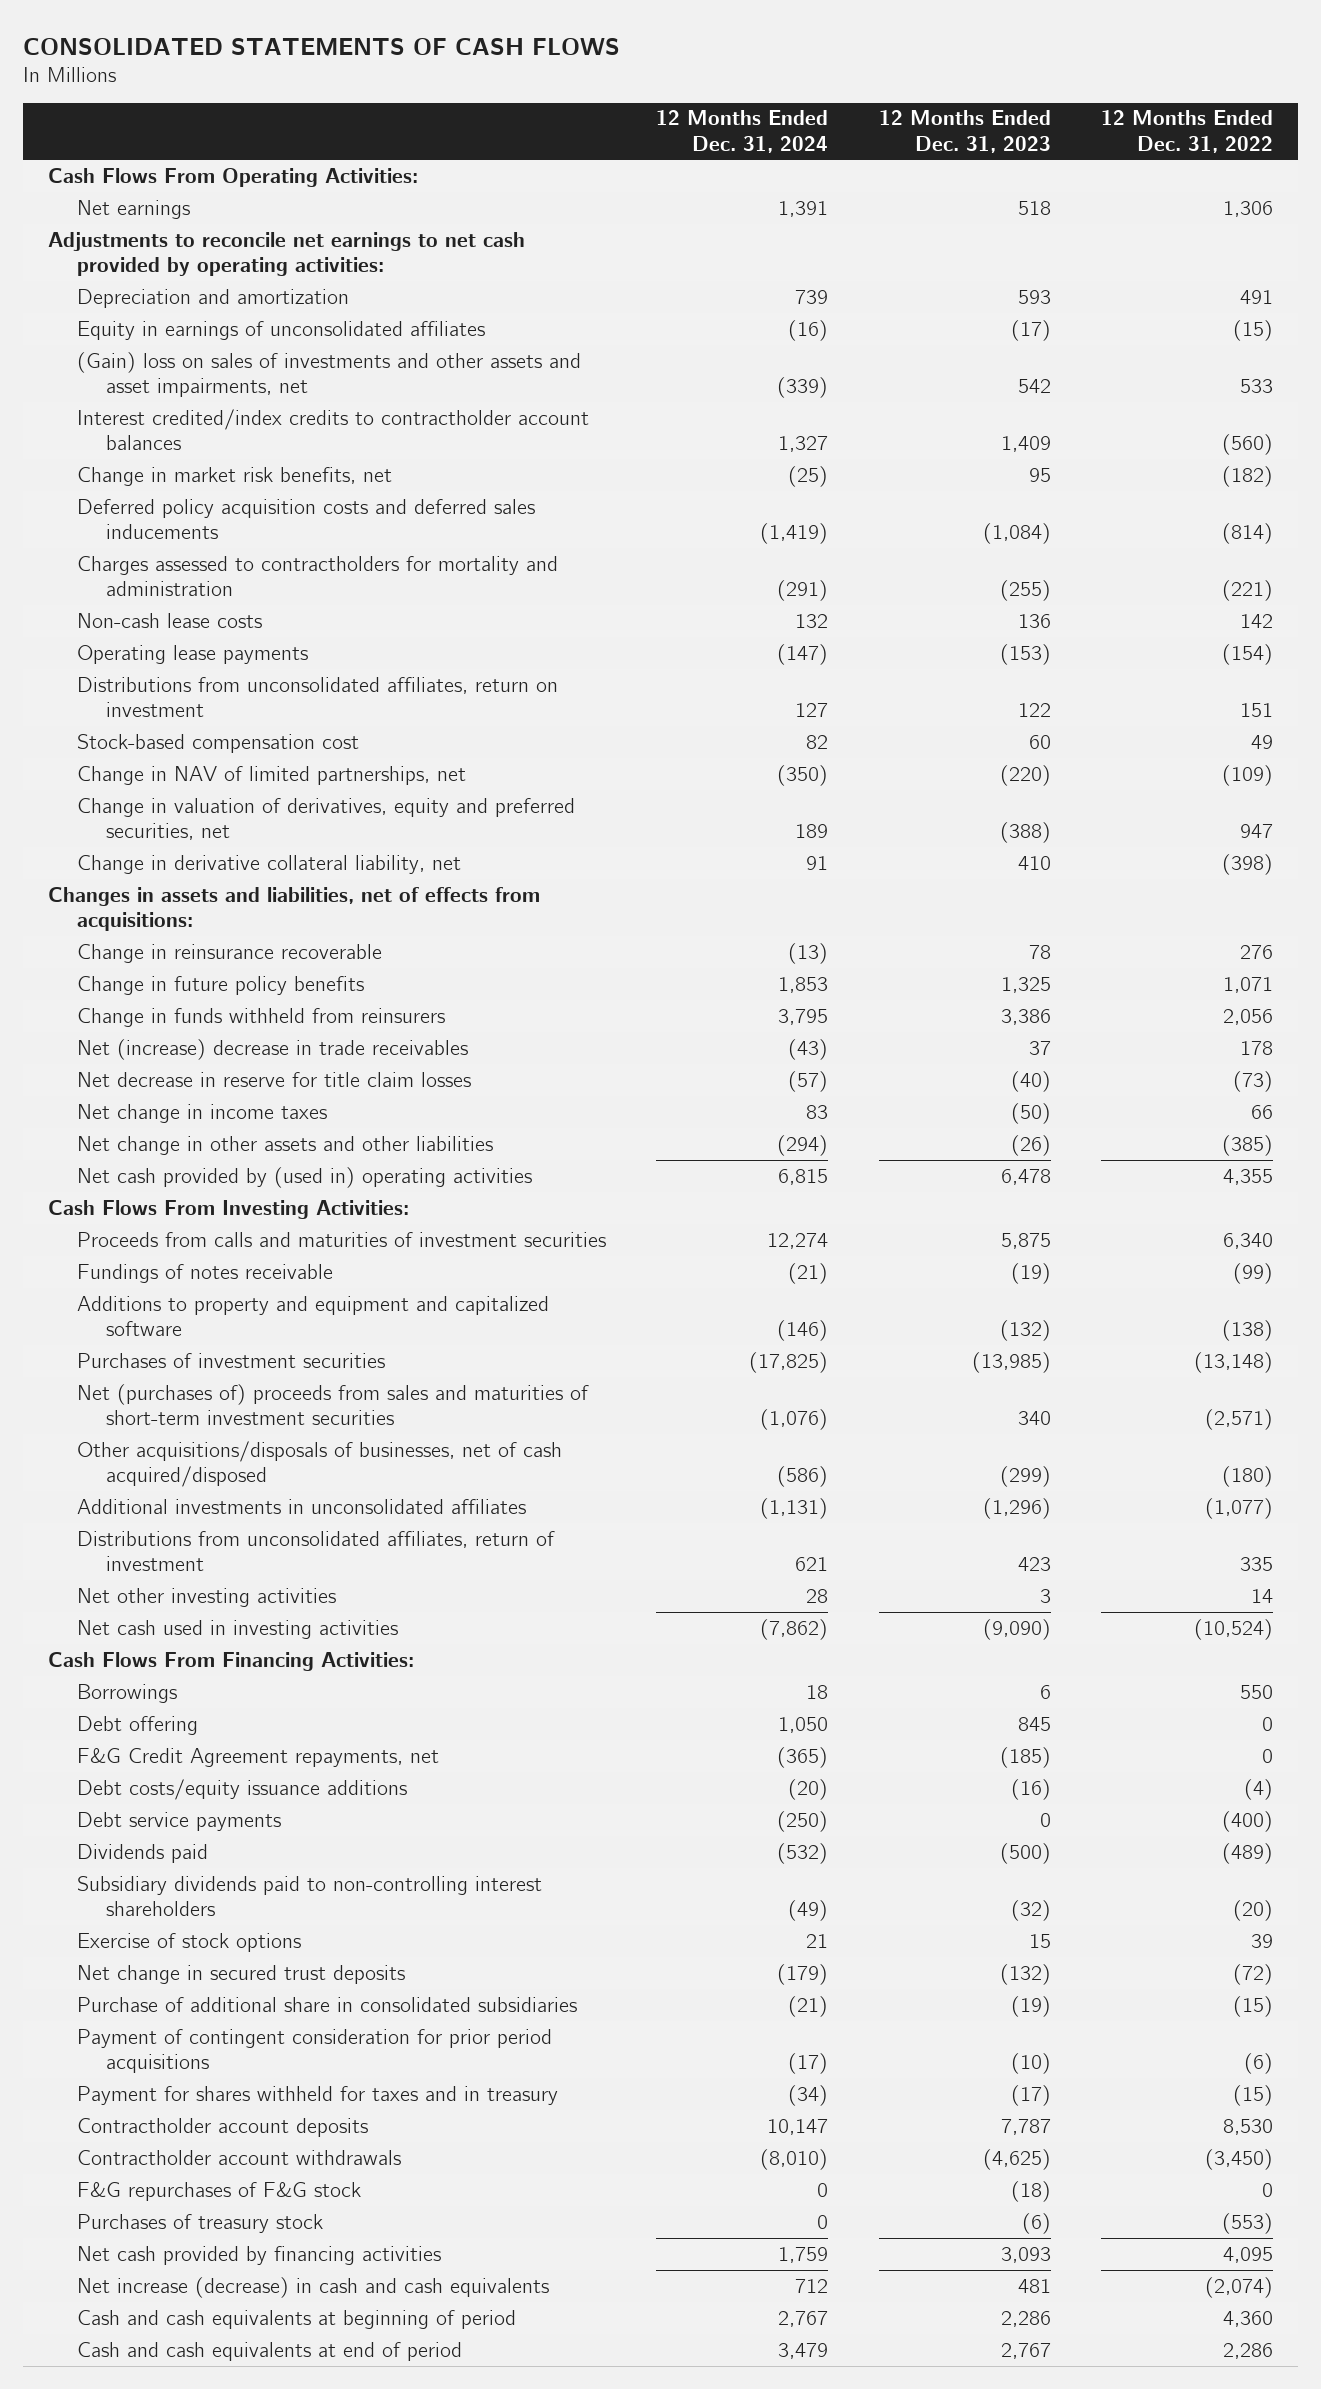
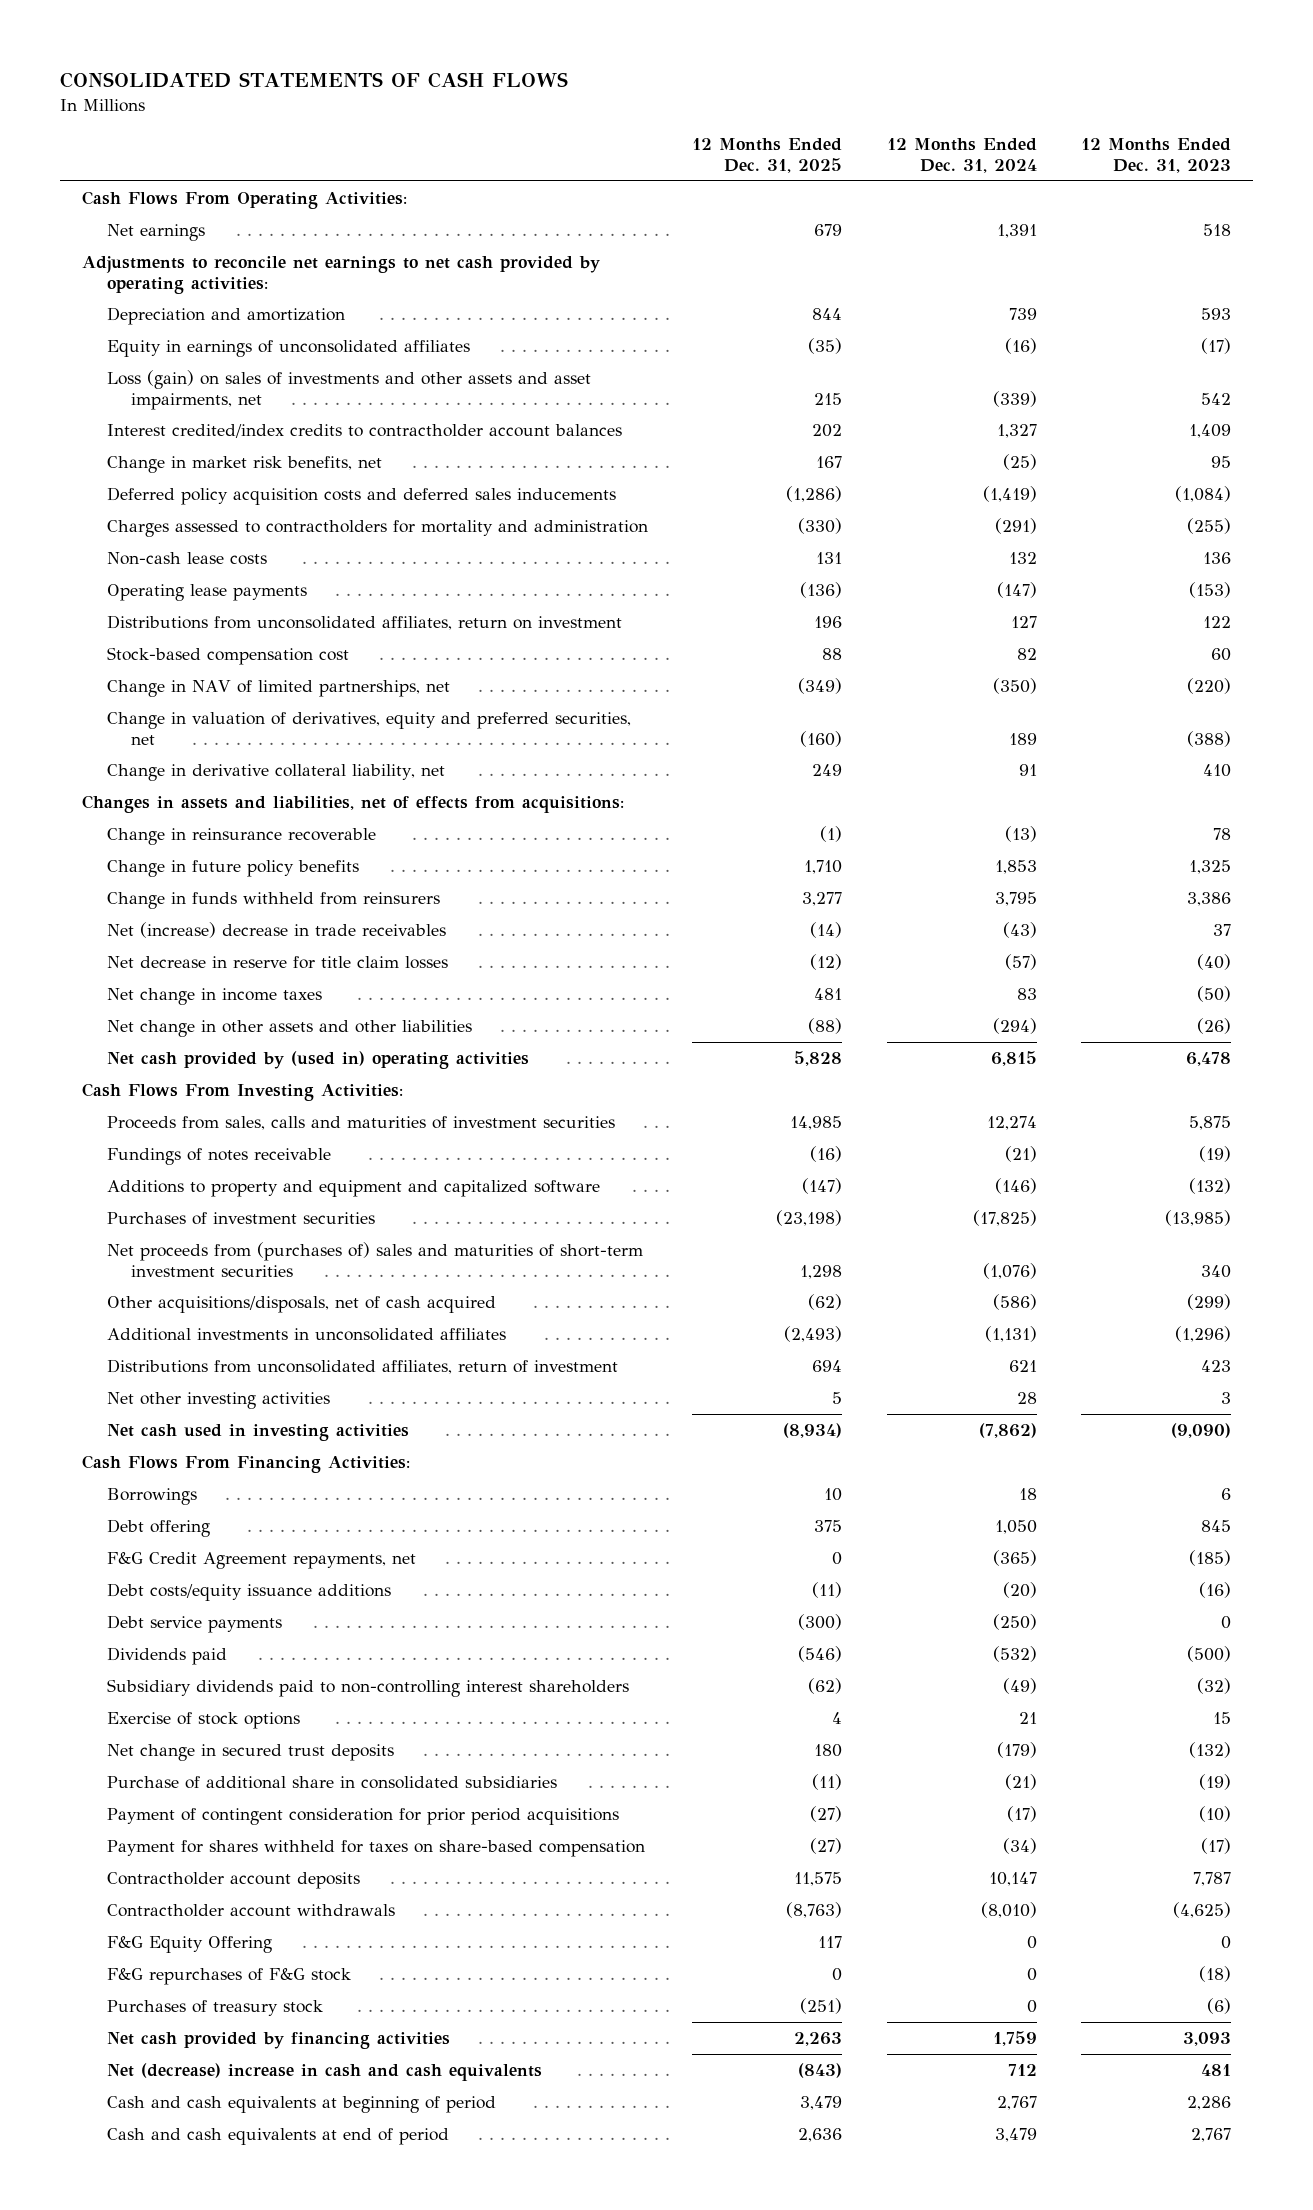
[1101,110,1274,153] 12 Months Ended Dec. 31, 2022 -> none
none -> [692,138,843,173] 12 Months Ended Dec. 31, 2025
[77,351,582,398] (Gain) loss on sales of investments and other assets and asset impairments, net -> [106,369,591,410] Loss (gain) on sales of investments and other assets and asset impairments, net
[77,1231,607,1247] Proceeds from calls and maturities of investment securities -> [106,1115,615,1130] Proceeds from sales, calls and maturities of investment securities
[77,1383,590,1426] Net (purchases of) proceeds from sales and maturities of short-term investment securities -> [106,1241,643,1277] Net proceeds from (purchases of) sales and maturities of short-term investment securities
[77,1440,563,1488] Other acquisitions/disposals of businesses, net of cash acquired/disposed -> [106,1295,496,1313] Other acquisitions/disposals, net of cash acquired
[77,2085,559,2105] Payment for shares withheld for taxes and in treasury -> [106,1839,645,1857] Payment for shares withheld for taxes on share-based compensation
none -> [106,1935,272,1953] F&G Equity Offering
[77,2276,550,2298] Net increase (decrease) in cash and cash equivalents -> [106,2062,542,2081] Net (decrease) increase in cash and cash equivalents

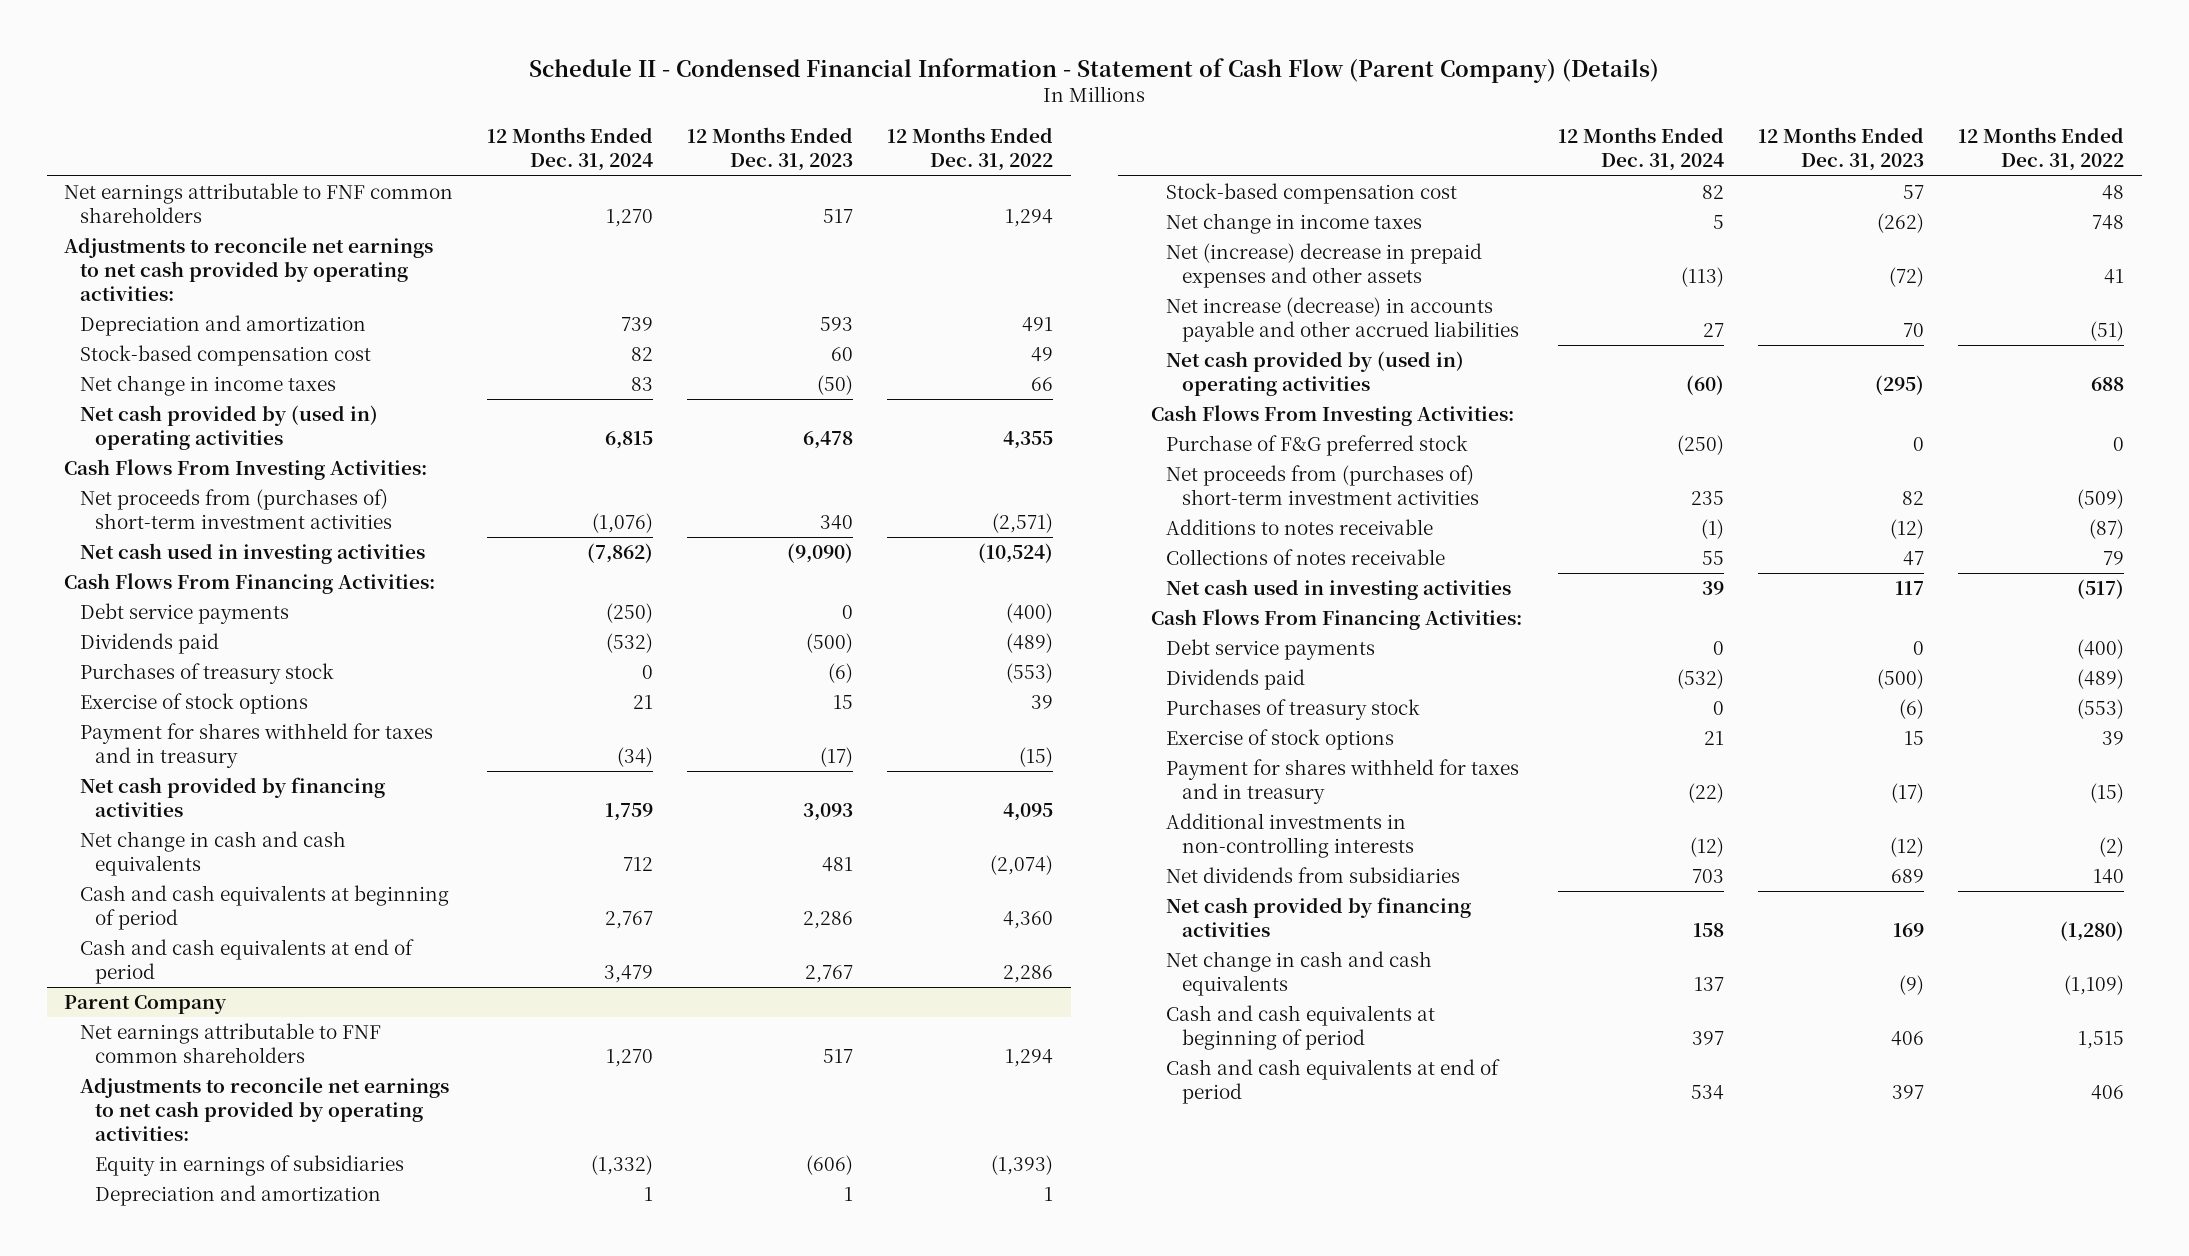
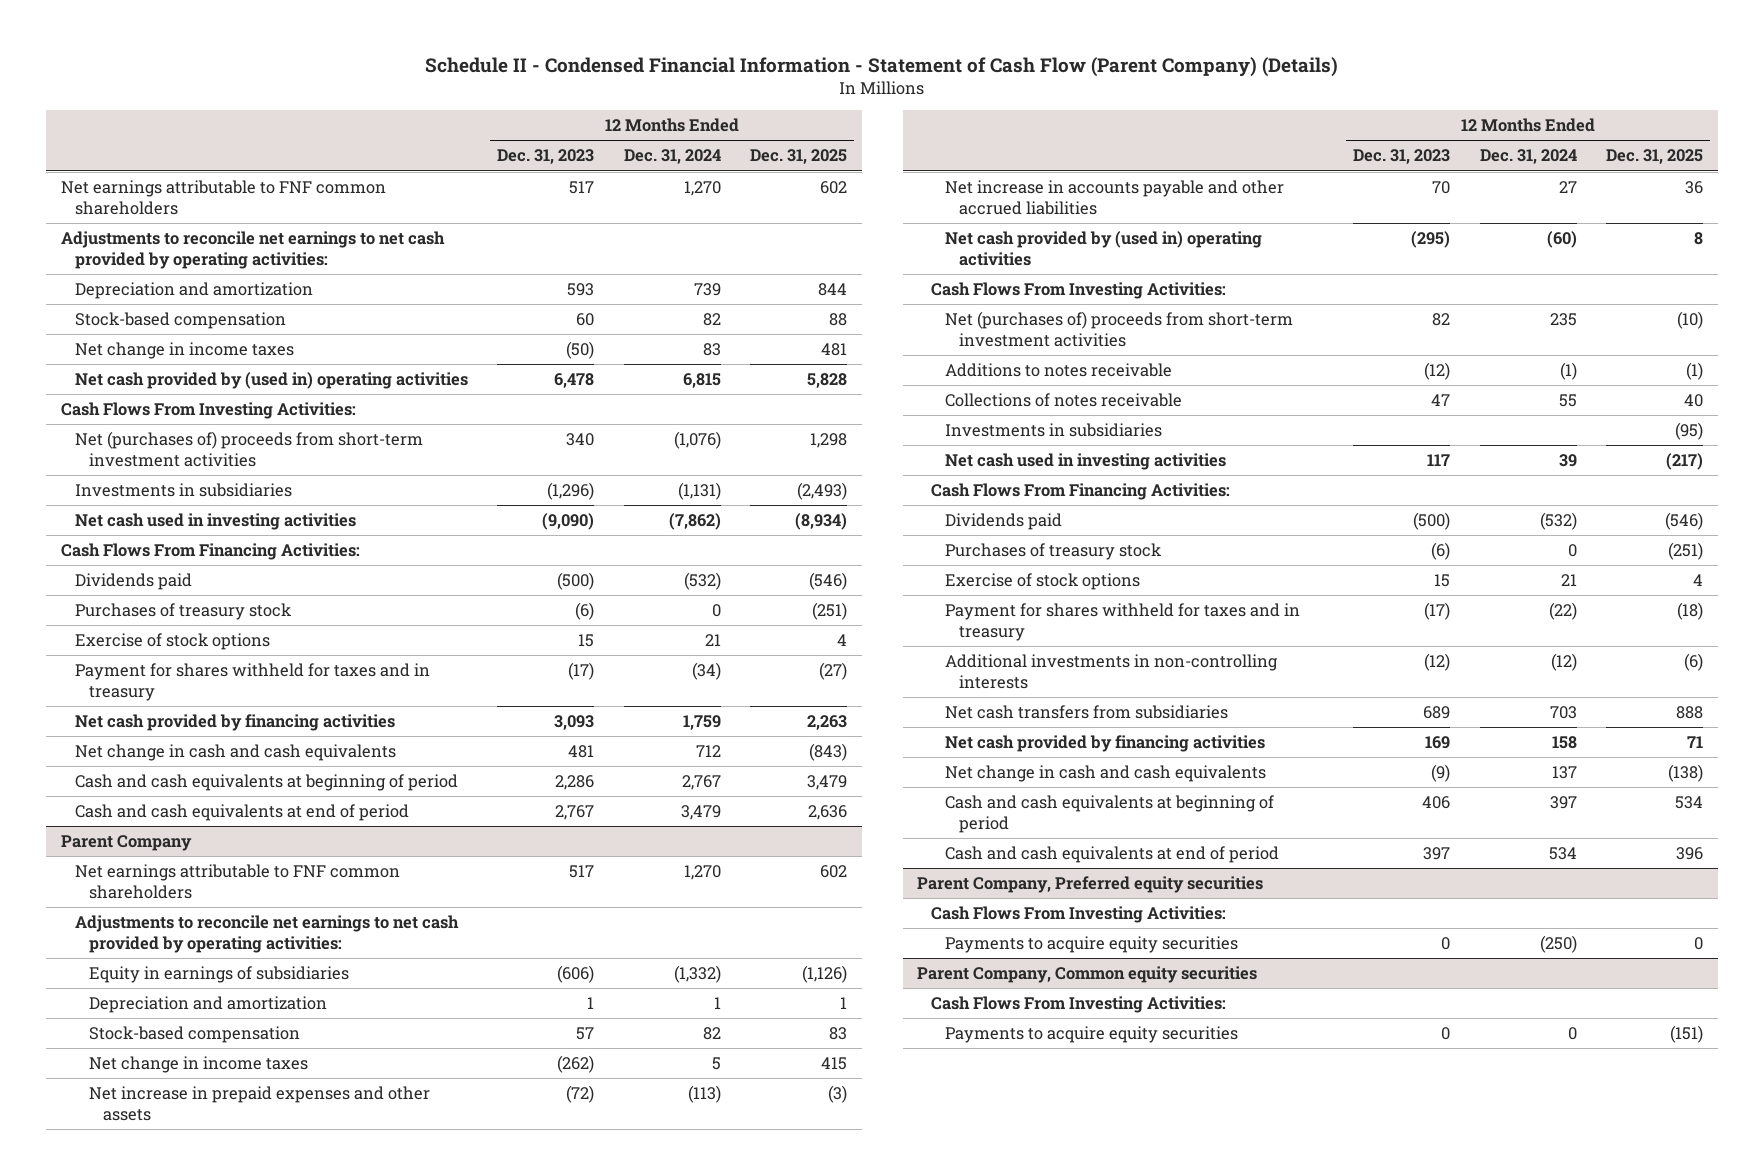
[887,127,1054,172] 12 Months Ended Dec. 31, 2022 -> none
none -> [750,149,848,165] Dec. 31, 2025
[79,345,371,367] Stock-based compensation cost -> [75,311,287,329] Stock-based compensation
[79,489,393,530] Net proceeds from (purchases of) short-term investment activities -> [75,430,424,467] Net (purchases of) proceeds from short-term investment activities
none -> [75,482,293,497] Investments in subsidiaries
[79,603,289,625] Debt service payments -> none
[1166,183,1458,205] Stock-based compensation cost -> [89,1025,301,1043] Stock-based compensation
[1166,243,1483,289] Net (increase) decrease in prepaid expenses and other assets -> [89,1085,431,1121] Net increase in prepaid expenses and other assets
[1166,297,1519,343] Net increase (decrease) in accounts payable and other accrued liabilities -> [945,179,1285,215] Net increase in accounts payable and other accrued liabilities
[1166,435,1469,457] Purchase of F&G preferred stock -> none
[1166,465,1479,506] Net proceeds from (purchases of) short-term investment activities -> [945,310,1294,347] Net (purchases of) proceeds from short-term investment activities
none -> [945,422,1163,437] Investments in subsidiaries
[1166,639,1376,661] Debt service payments -> none
[1166,867,1461,884] Net dividends from subsidiaries -> [945,704,1229,719] Net cash transfers from subsidiaries
none -> [917,875,1264,893] Parent Company, Preferred equity securities
none -> [931,905,1227,923] Cash Flows From Investing Activities:
none -> [945,935,1239,953] Payments to acquire equity securities
none -> [917,965,1258,983] Parent Company, Common equity securities
none -> [931,995,1227,1013] Cash Flows From Investing Activities:
none -> [945,1025,1239,1043] Payments to acquire equity securities

